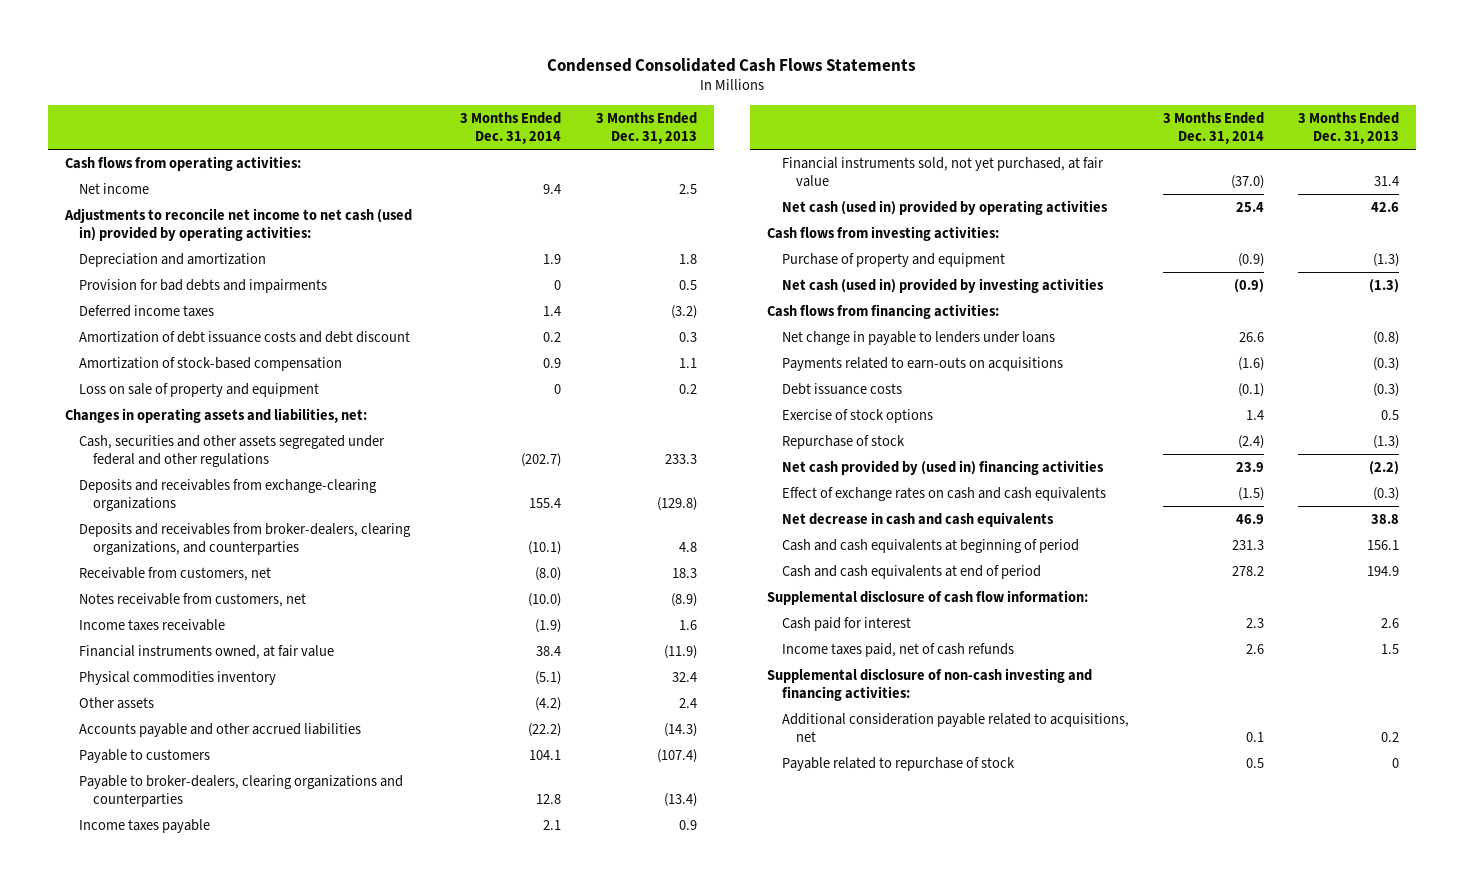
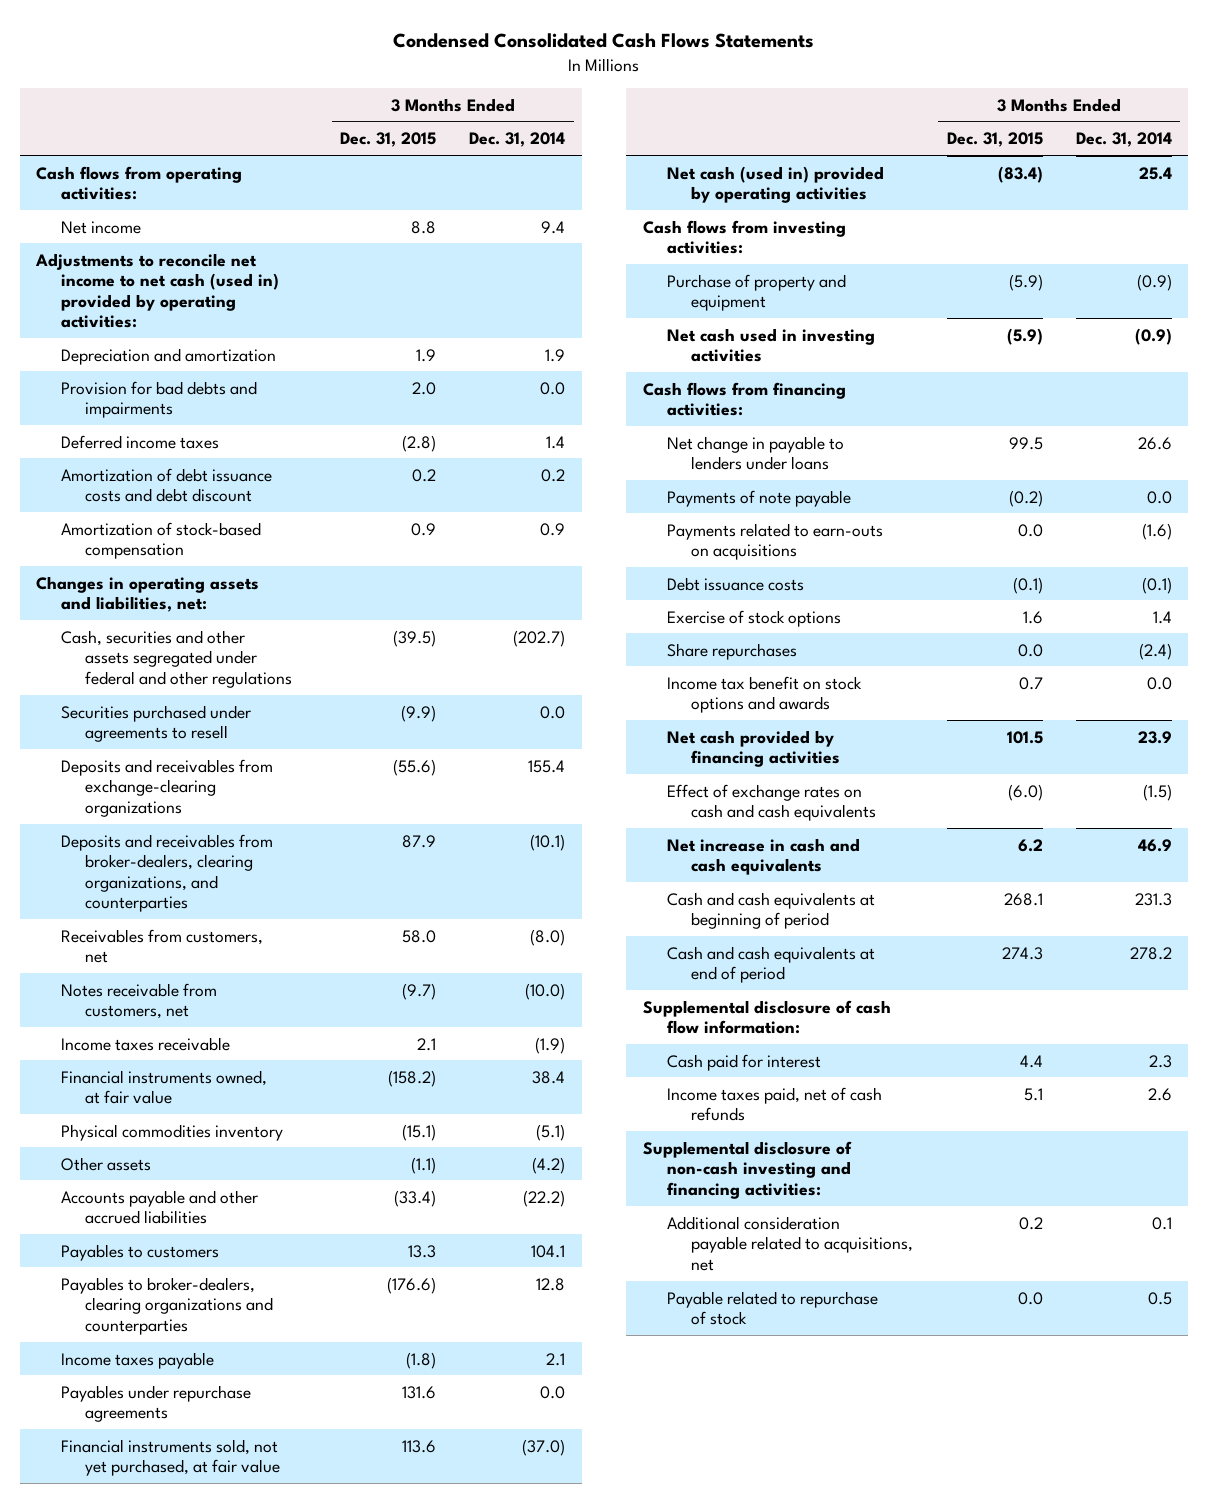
[595,111,697,144] 3 Months Ended Dec. 31, 2013 -> none
none -> [340,132,437,148] Dec. 31, 2015
[554,279,562,290] 0 -> [540,381,566,395] 0.0
[79,382,320,397] Loss on sale of property and equipment -> none
none -> [60,704,251,743] Securities purchased under agreements to resell
[79,566,272,581] Receivable from customers, net -> [60,928,263,964] Receivables from customers, net
[79,748,211,763] Payable to customers -> [60,1243,219,1261] Payables to customers
[79,774,404,807] Payable to broker-dealers, clearing organizations and counterparties -> [60,1276,273,1335] Payables to broker-dealers, clearing organizations and counterparties
none -> [60,1384,251,1423] Payables under repurchase agreements
[781,277,1104,293] Net cash (used in) provided by investing activities -> [666,327,875,363] Net cash used in investing activities
none -> [666,489,851,507] Payments of note payable
[781,434,905,449] Repurchase of stock -> [666,642,797,660] Share repurchases
none -> [666,675,862,714] Income tax benefit on stock options and awards
[781,459,1104,475] Net cash provided by (used in) financing activities -> [666,729,841,768] Net cash provided by financing activities
[781,511,1054,527] Net decrease in cash and cash equivalents -> [666,837,860,876] Net increase in cash and cash equivalents

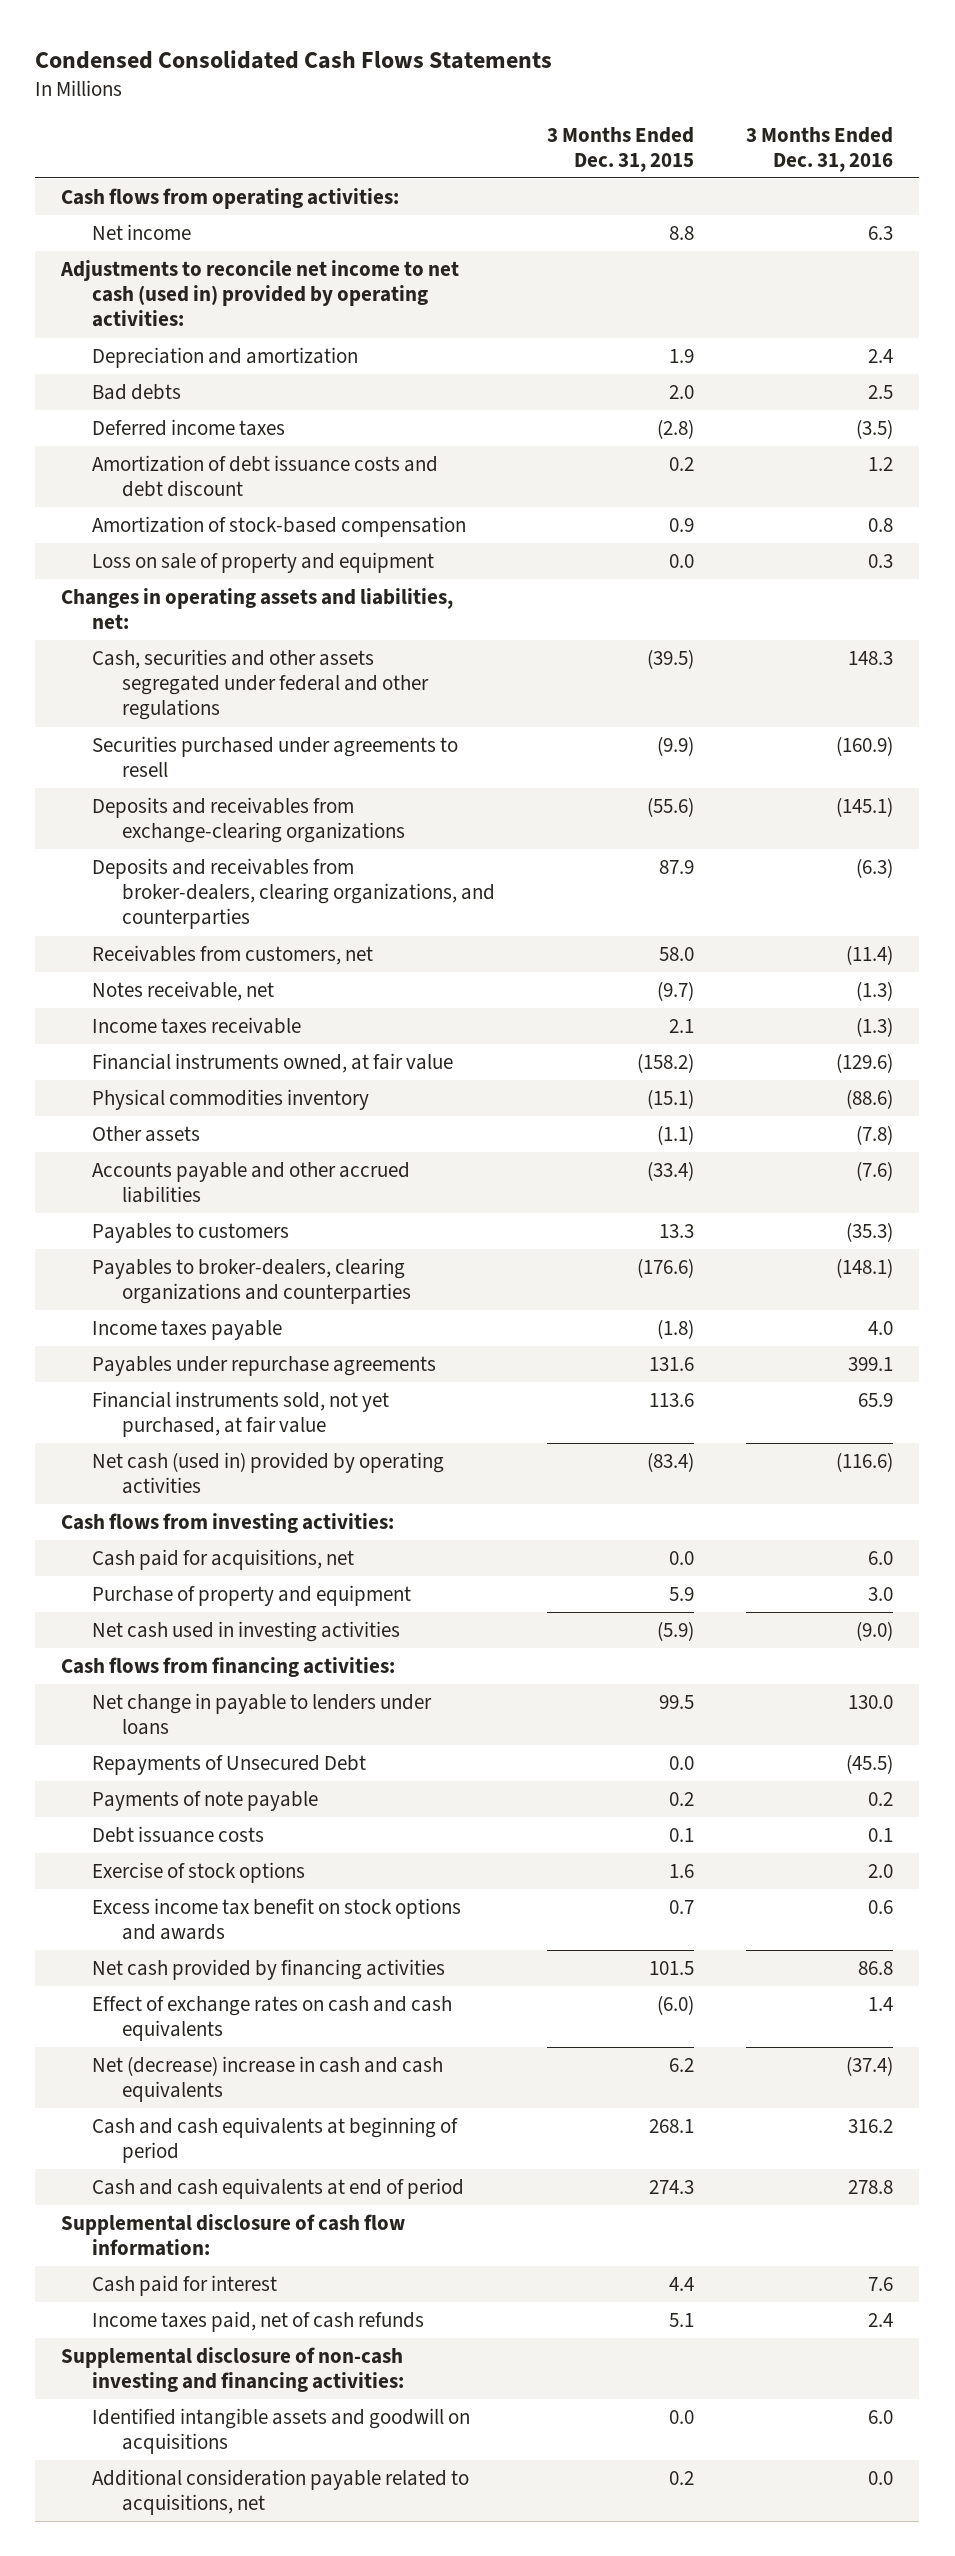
[469,132,566,148] Dec. 31, 2014 -> none
none -> [746,126,894,172] 3 Months Ended Dec. 31, 2016
[60,380,257,419] Provision for bad debts and impairments -> [91,383,181,400] Bad debts
none -> [91,551,434,573] Loss on sale of property and equipment
[60,982,217,1020] Notes receivable from customers, net -> [91,980,274,1001] Notes receivable, net
none -> [91,1548,354,1570] Cash paid for acquisitions, net
[1008,273,1043,291] (5.9) -> [669,1586,695,1601] 5.9
[666,522,883,561] Payments related to earn-outs on acquisitions -> none
none -> [91,1754,366,1775] Repayments of Unsecured Debt
[1008,489,1043,507] (0.2) -> [669,1791,695,1806] 0.2
[1012,576,1043,594] (0.1) -> [669,1827,695,1842] 0.1
[666,642,797,660] Share repurchases -> none
[666,675,862,714] Income tax benefit on stock options and awards -> [91,1897,461,1941] Excess income tax benefit on stock options and awards
[666,837,860,876] Net increase in cash and cash equivalents -> [91,2055,443,2103] Net (decrease) increase in cash and cash equivalents
none -> [91,2407,470,2455] Identified intangible assets and goodwill on acquisitions
[666,1290,878,1326] Payable related to repurchase of stock -> none

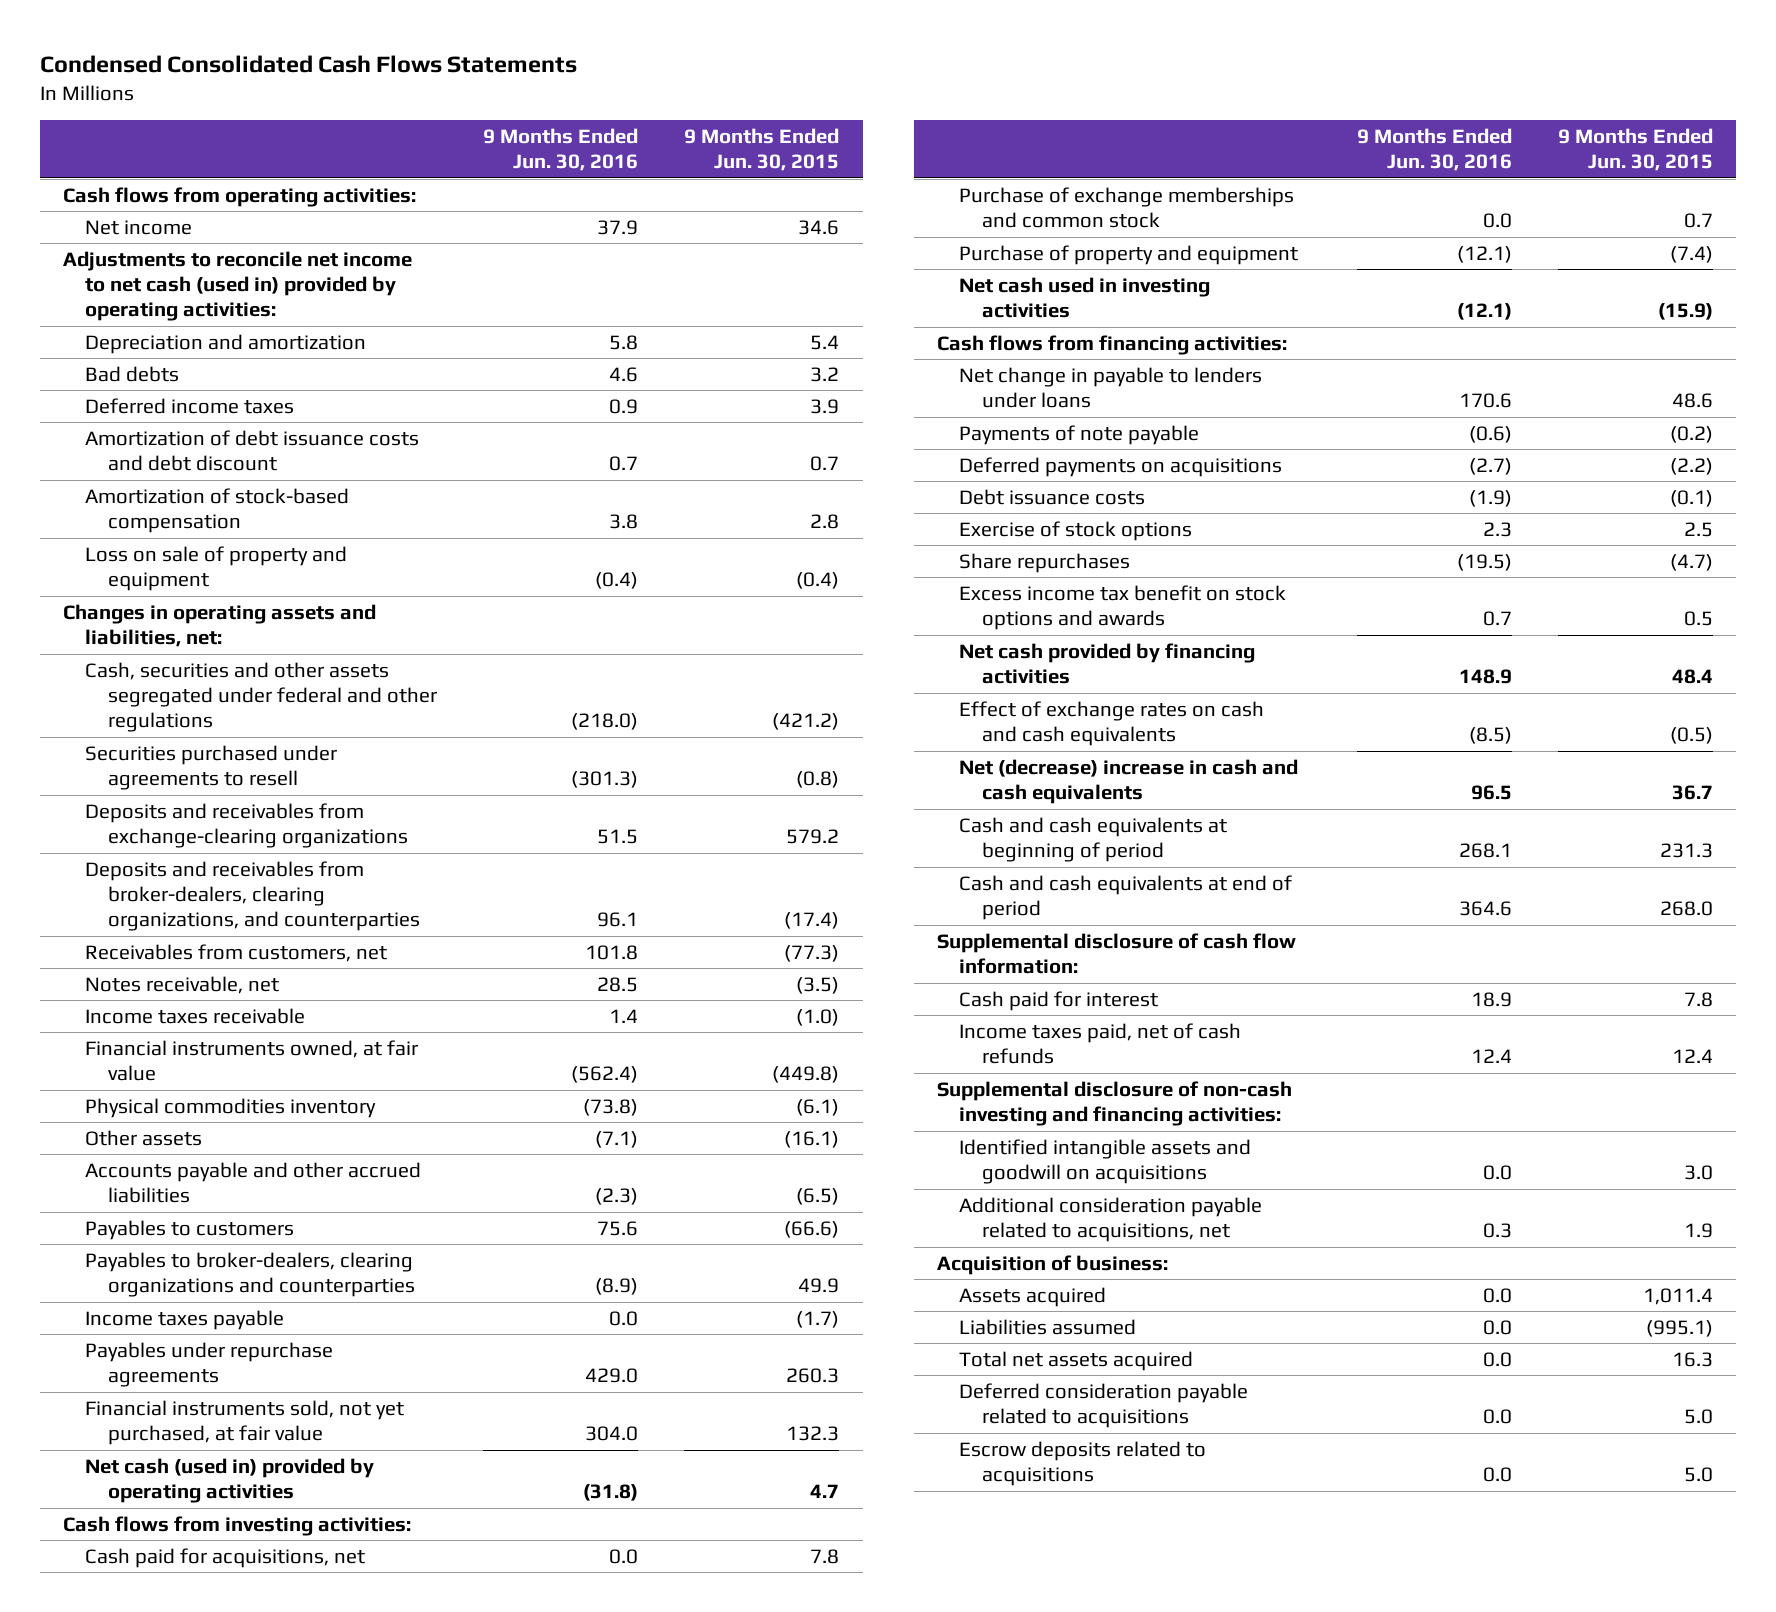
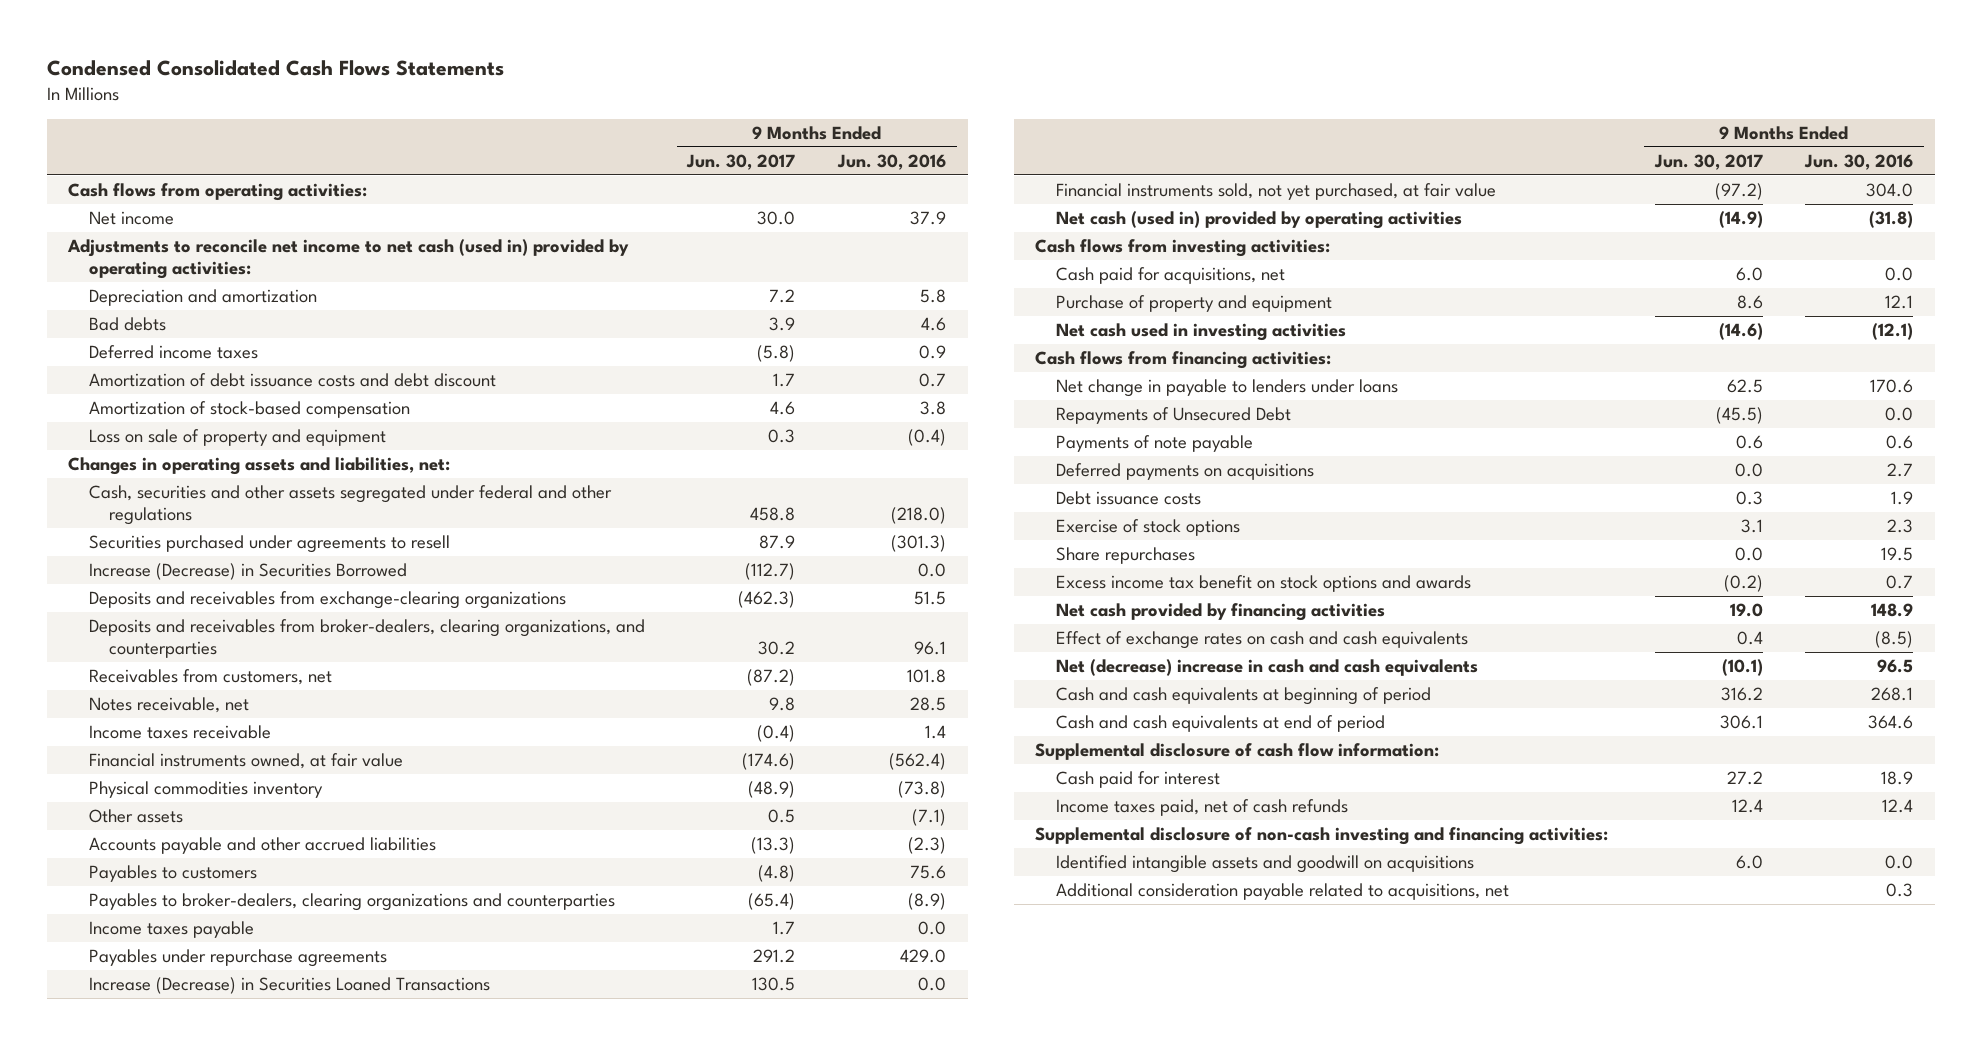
[684,128,840,172] 9 Months Ended Jun. 30, 2015 -> none
none -> [686,153,796,170] Jun. 30, 2017
none -> [88,563,407,581] Increase (Decrease) in Securities Borrowed
none -> [88,977,490,995] Increase (Decrease) in Securities Loaned Transactions
[959,186,1295,229] Purchase of exchange memberships and common stock -> none
[1457,245,1513,263] (12.1) -> [1885,295,1914,310] 12.1
none -> [1055,407,1291,425] Repayments of Unsecured Debt
[1469,425,1513,443] (0.6) -> [1886,435,1914,450] 0.6
[1469,457,1513,475] (2.7) -> [1887,463,1914,478] 2.7
[1469,489,1513,507] (1.9) -> [1891,491,1914,506] 1.9
[1457,553,1513,571] (19.5) -> [1881,547,1914,562] 19.5
[937,1254,1169,1275] Acquisition of business: -> none
[959,1286,1107,1307] Assets acquired -> none
[959,1318,1137,1335] Liabilities assumed -> none
[959,1350,1194,1371] Total net assets acquired -> none
[959,1382,1249,1429] Deferred consideration payable related to acquisitions -> none
[959,1440,1207,1487] Escrow deposits related to acquisitions -> none

